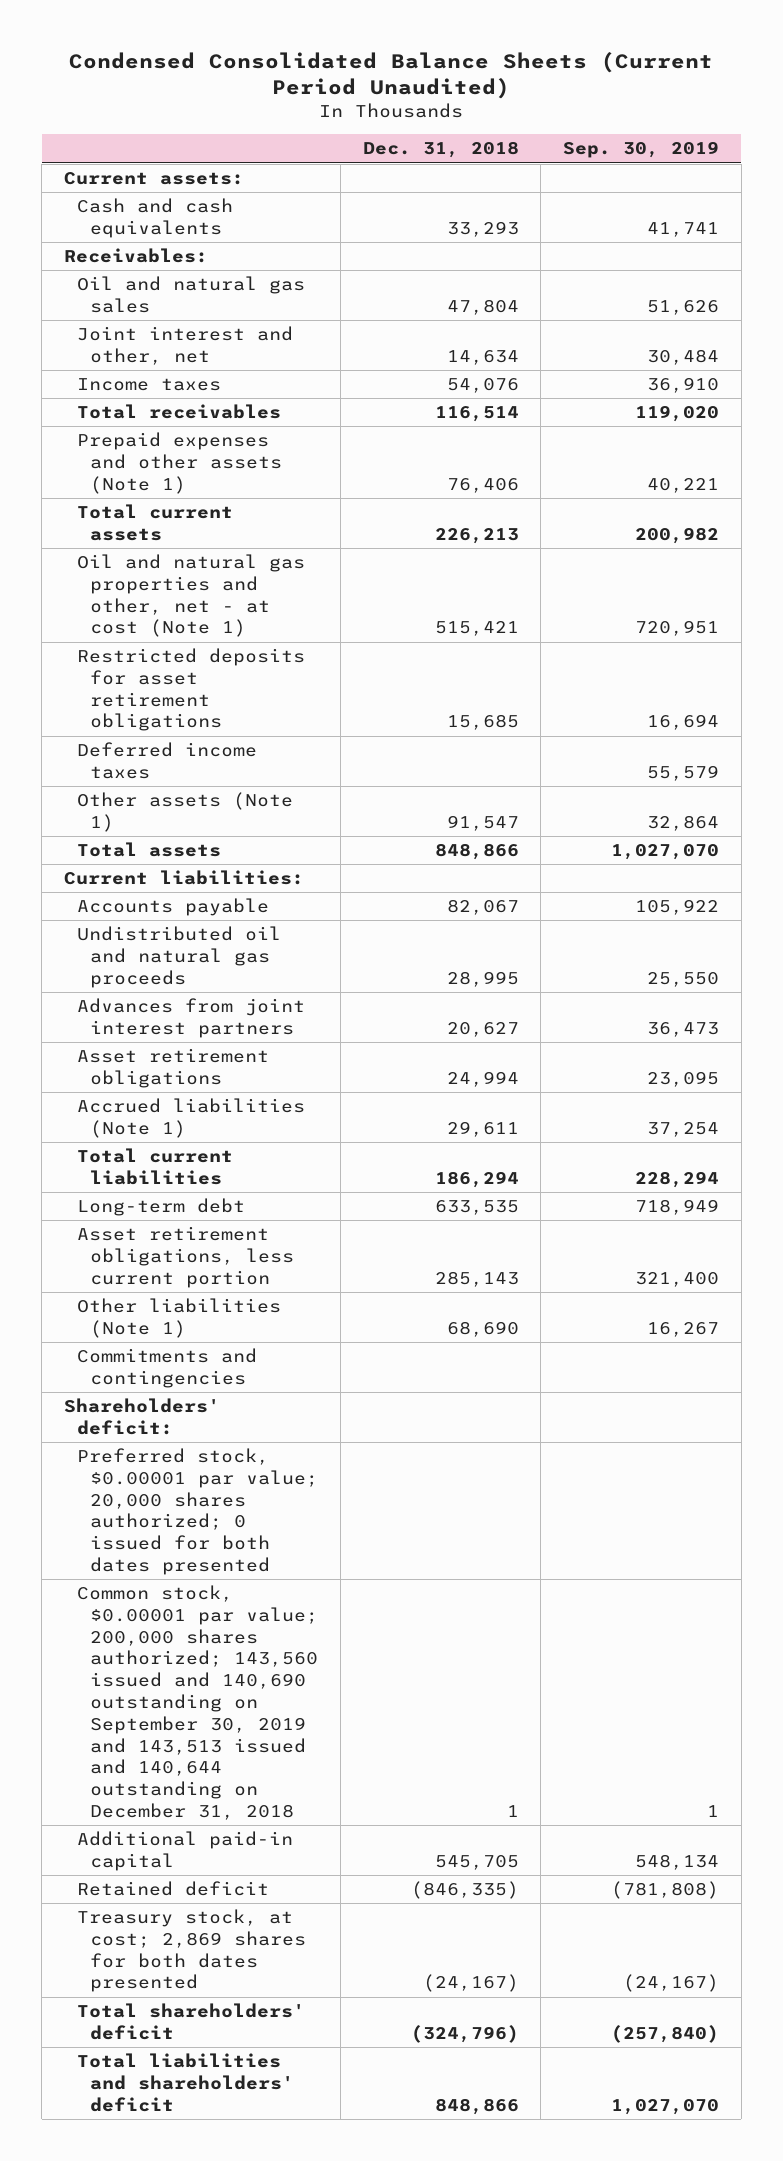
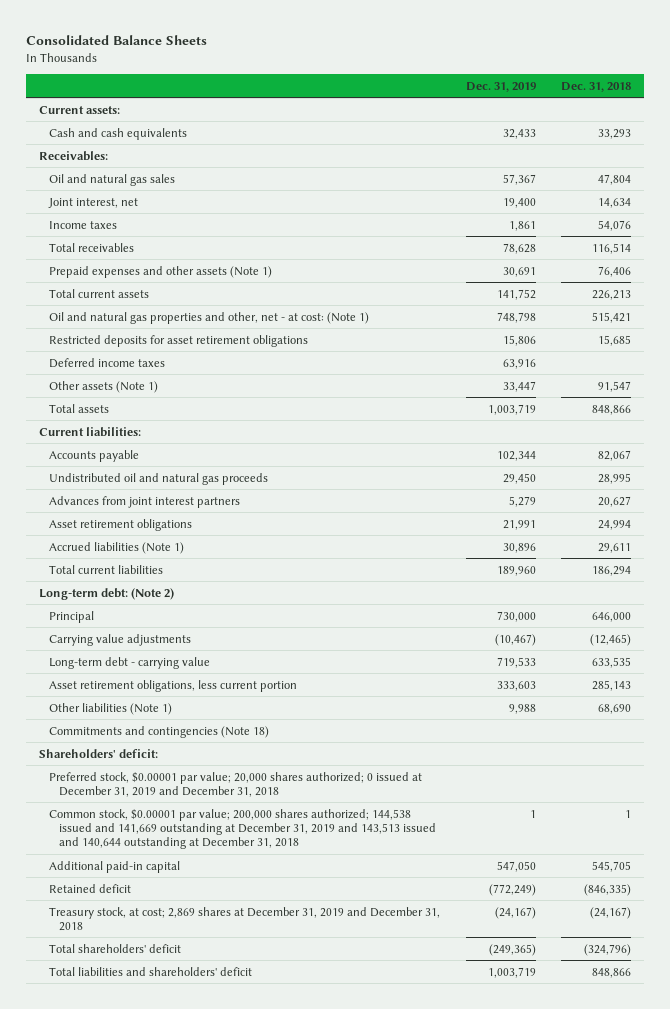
[69,52,714,100] Condensed Consolidated Balance Sheets (Current Period Unaudited) -> [25,35,207,46] Consolidated Balance Sheets
[562,141,719,159] Sep. 30, 2019 -> none
none -> [465,81,536,92] Dec. 31, 2019
[77,326,294,365] Joint interest and other, net -> [48,197,139,208] Joint interest, net
[77,554,306,638] Oil and natural gas properties and other, net - at cost (Note 1) -> [49,311,370,324] Oil and natural gas properties and other, net - at cost: (Note 1)
none -> [38,587,174,600] Long-term debt: (Note 2)
none -> [49,610,95,623] Principal
none -> [49,633,192,646] Carrying value adjustments
[77,1198,246,1217] Long-term debt -> [49,656,211,669] Long-term debt - carrying value
[77,1348,258,1388] Commitments and contingencies -> [49,725,270,738] Commitments and contingencies (Note 18)
[77,1448,319,1575] Preferred stock, $0.00001 par value; 20,000 shares authorized; 0 issued for both dates presented -> [49,771,423,797] Preferred stock, $0.00001 par value; 20,000 shares authorized; 0 issued at December 31, 2019 and December 31, 2018
[77,1585,319,1820] Common stock, $0.00001 par value; 200,000 shares authorized; 143,560 issued and 140,690 outstanding on September 30, 2019 and 143,513 issued and 140,644 outstanding on December 31, 2018 -> [49,808,437,850] Common stock, $0.00001 par value; 200,000 shares authorized; 144,538 issued and 141,669 outstanding at December 31, 2019 and 143,513 issued and 140,644 outstanding at December 31, 2018
[77,1909,307,1993] Treasury stock, at cost; 2,869 shares for both dates presented -> [49,906,441,931] Treasury stock, at cost; 2,869 shares at December 31, 2019 and December 31, 2018

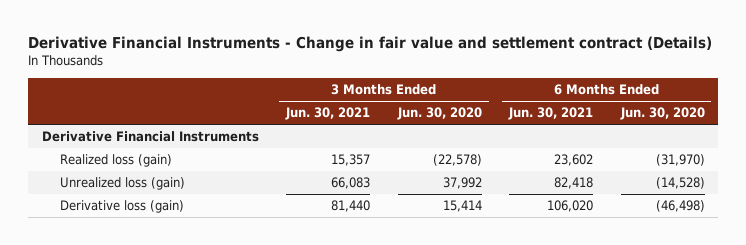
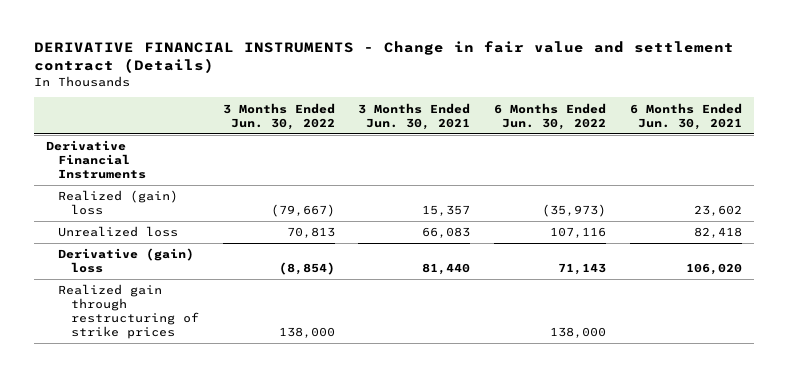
[28,35,713,52] Derivative Financial Instruments - Change in fair value and settlement contract (Details) -> [34,41,735,74] DERIVATIVE FINANCIAL INSTRUMENTS - Change in fair value and settlement contract (Details)
[396,107,482,121] Jun. 30, 2020 -> none
[619,107,705,121] Jun. 30, 2020 -> none
none -> [222,102,335,130] 3 Months Ended Jun. 30, 2022
none -> [494,102,607,130] 6 Months Ended Jun. 30, 2022
[59,154,172,168] Realized loss (gain) -> [58,190,179,216] Realized (gain) loss
[59,177,185,191] Unrealized loss (gain) -> [58,226,179,238] Unrealized loss
[59,200,184,214] Derivative loss (gain) -> [58,248,195,274] Derivative (gain) loss
none -> [58,284,199,339] Realized gain through restructuring of strike prices

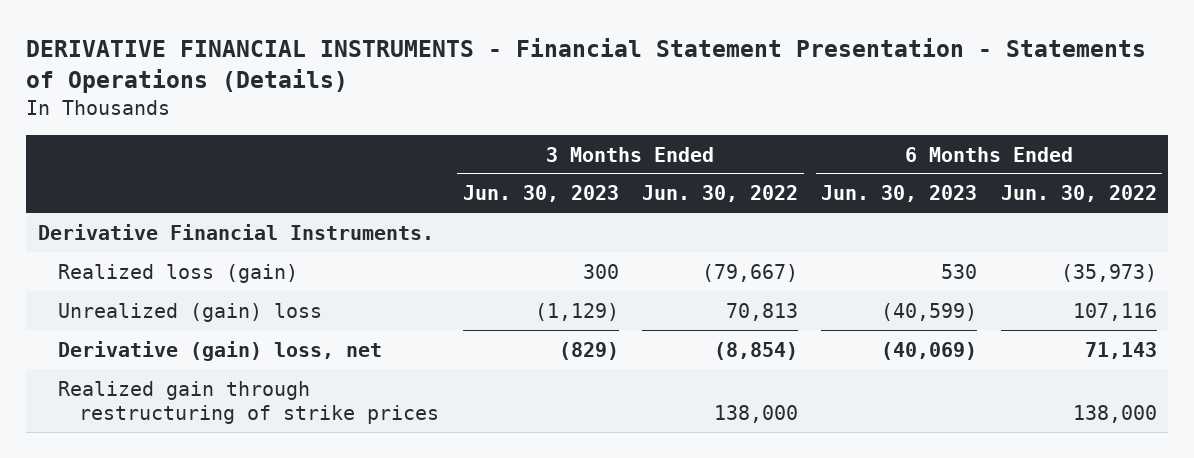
[34,41,735,74] DERIVATIVE FINANCIAL INSTRUMENTS - Change in fair value and settlement contract (Details) -> [25,37,1146,93] DERIVATIVE FINANCIAL INSTRUMENTS - Financial Statement Presentation - Statements of Operations (Details)
[358,102,471,130] 3 Months Ended Jun. 30, 2021 -> none
[629,102,742,130] 6 Months Ended Jun. 30, 2021 -> none
none -> [462,185,619,203] Jun. 30, 2023
none -> [821,185,978,203] Jun. 30, 2023
[46,140,147,180] Derivative Financial Instruments -> [37,223,434,240] Derivative Financial Instruments.
[58,190,179,216] Realized (gain) loss -> [58,263,299,283] Realized loss (gain)
[58,226,179,238] Unrealized loss -> [58,302,323,322] Unrealized (gain) loss
[58,248,195,274] Derivative (gain) loss -> [58,340,383,361] Derivative (gain) loss, net

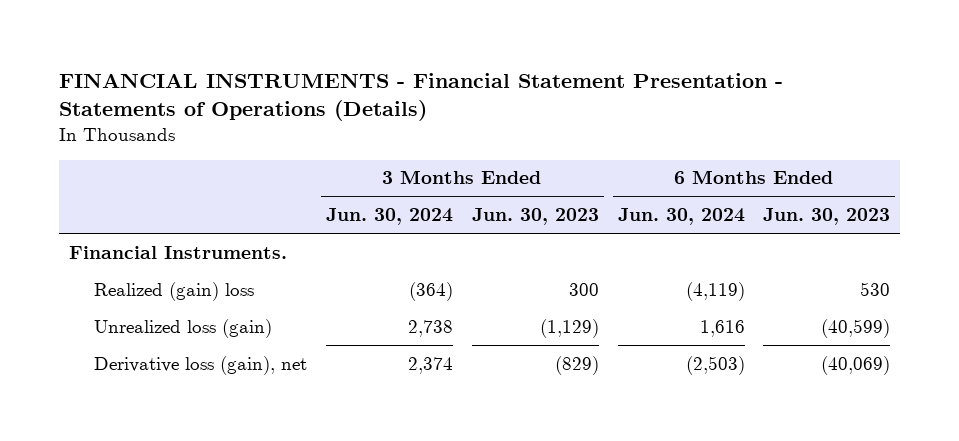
[25,37,1146,93] DERIVATIVE FINANCIAL INSTRUMENTS - Financial Statement Presentation - Statements of Operations (Details) -> [59,72,784,122] FINANCIAL INSTRUMENTS - Financial Statement Presentation - Statements of Operations (Details)
[642,185,799,203] Jun. 30, 2022 -> none
[1000,185,1157,203] Jun. 30, 2022 -> none
none -> [326,208,454,226] Jun. 30, 2024
none -> [617,208,745,226] Jun. 30, 2024
[58,380,440,424] Realized gain through restructuring of strike prices -> none
[37,223,434,240] Derivative Financial Instruments. -> [68,245,287,259] Financial Instruments.
[58,263,299,283] Realized loss (gain) -> [94,281,255,301] Realized (gain) loss
[58,302,323,322] Unrealized (gain) loss -> [94,318,273,338] Unrealized loss (gain)
[58,340,383,361] Derivative (gain) loss, net -> [94,355,308,375] Derivative loss (gain), net

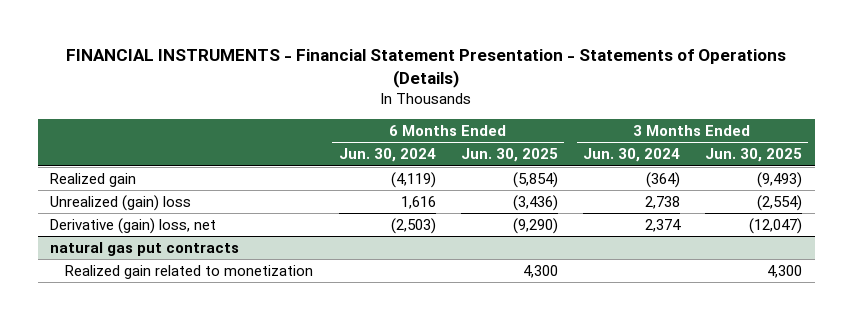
[471,208,599,226] Jun. 30, 2023 -> none
[763,208,891,226] Jun. 30, 2023 -> none
none -> [460,148,558,163] Jun. 30, 2025
none -> [705,148,803,163] Jun. 30, 2025
[68,245,287,259] Financial Instruments. -> none
[94,281,255,301] Realized (gain) loss -> [50,172,137,187] Realized gain
[94,318,273,338] Unrealized loss (gain) -> [50,194,192,211] Unrealized (gain) loss
[94,355,308,375] Derivative loss (gain), net -> [50,217,217,234] Derivative (gain) loss, net
none -> [50,241,240,256] natural gas put contracts
none -> [65,264,314,279] Realized gain related to monetization

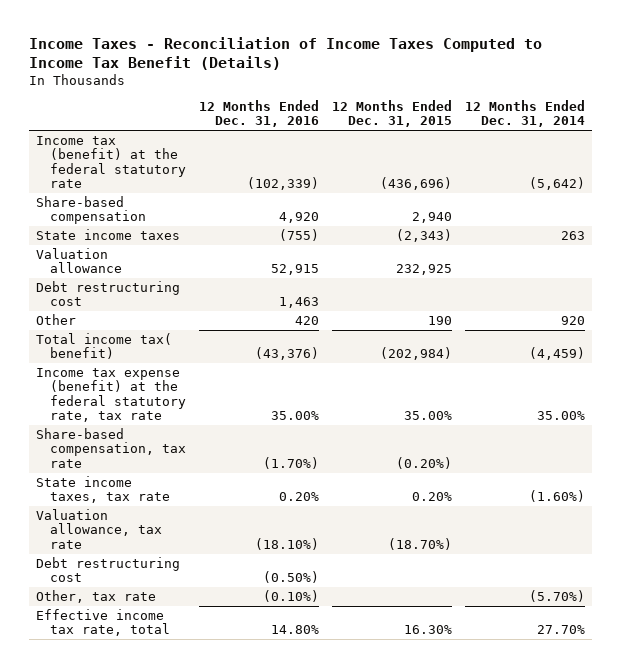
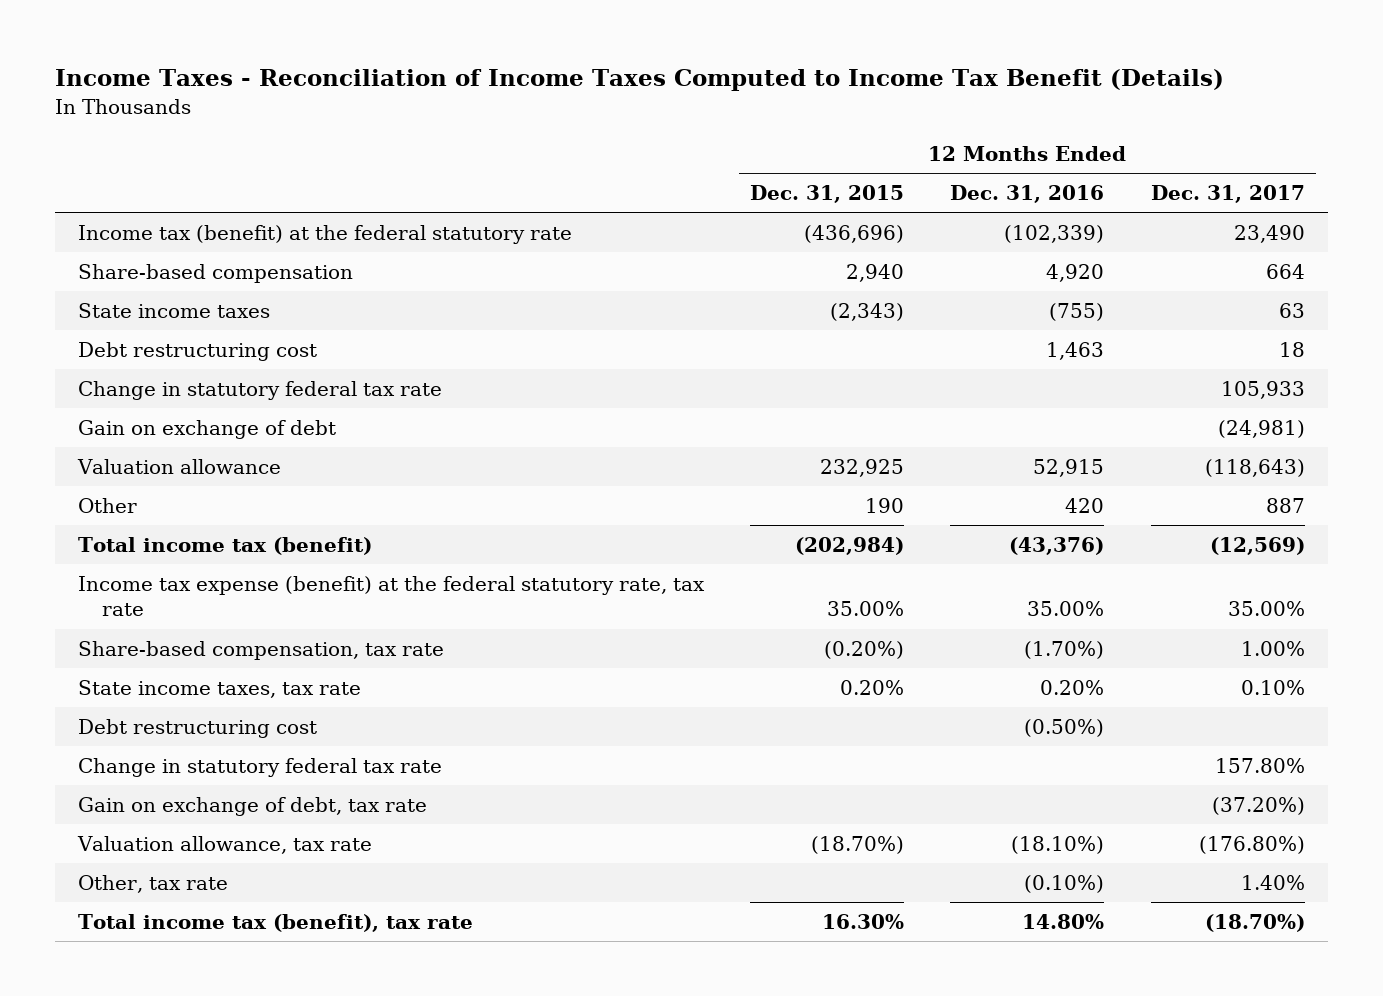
[465,99,586,128] 12 Months Ended Dec. 31, 2014 -> none
none -> [1150,185,1305,204] Dec. 31, 2017
none -> [78,381,443,401] Change in statutory federal tax rate
none -> [78,420,337,440] Gain on exchange of debt
[35,247,123,274] Valuation allowance -> [77,459,282,475] Valuation allowance
[35,332,172,360] Total income tax( benefit) -> [78,537,373,556] Total income tax (benefit)
none -> [78,758,443,778] Change in statutory federal tax rate
none -> [78,797,428,817] Gain on exchange of debt, tax rate
[35,508,163,549] Valuation allowance, tax rate -> [77,836,373,855] Valuation allowance, tax rate
[35,608,171,637] Effective income tax rate, total -> [78,914,474,933] Total income tax (benefit), tax rate

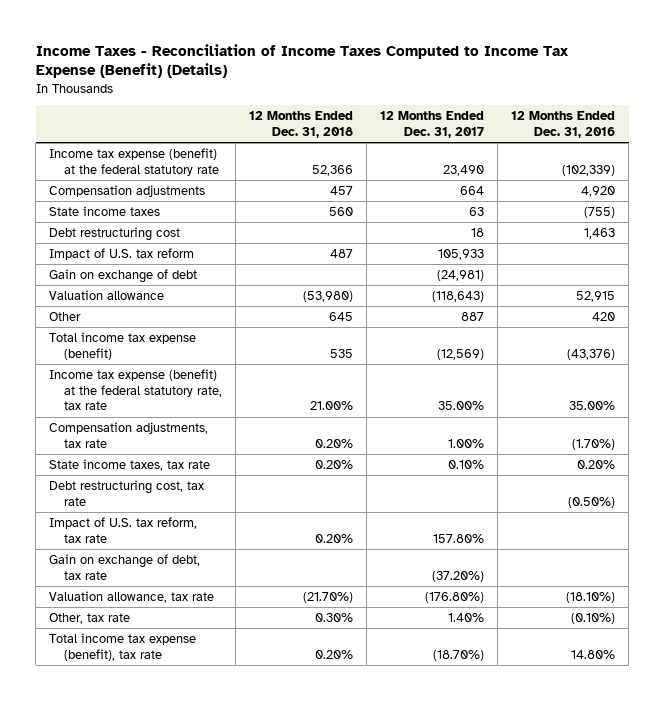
[55,69,1225,92] Income Taxes - Reconciliation of Income Taxes Computed to Income Tax Benefit (Details) -> [35,43,568,79] Income Taxes - Reconciliation of Income Taxes Computed to Income Tax Expense (Benefit) (Details)
[750,185,905,204] Dec. 31, 2015 -> none
none -> [249,111,354,139] 12 Months Ended Dec. 31, 2018
[78,225,573,245] Income tax (benefit) at the federal statutory rate -> [49,147,220,176] Income tax expense (benefit) at the federal statutory rate
[78,264,354,284] Share-based compensation -> [49,184,206,197] Compensation adjustments
[78,381,443,401] Change in statutory federal tax rate -> [49,247,195,260] Impact of U.S. tax reform
[78,537,373,556] Total income tax (benefit) -> [49,331,197,360] Total income tax expense (benefit)
[78,641,445,661] Share-based compensation, tax rate -> [49,421,209,448] Compensation adjustments, tax rate
[78,719,318,739] Debt restructuring cost -> [49,479,205,506] Debt restructuring cost, tax rate
[78,758,443,778] Change in statutory federal tax rate -> [49,516,198,543] Impact of U.S. tax reform, tax rate
[78,914,474,933] Total income tax (benefit), tax rate -> [49,632,197,661] Total income tax expense (benefit), tax rate

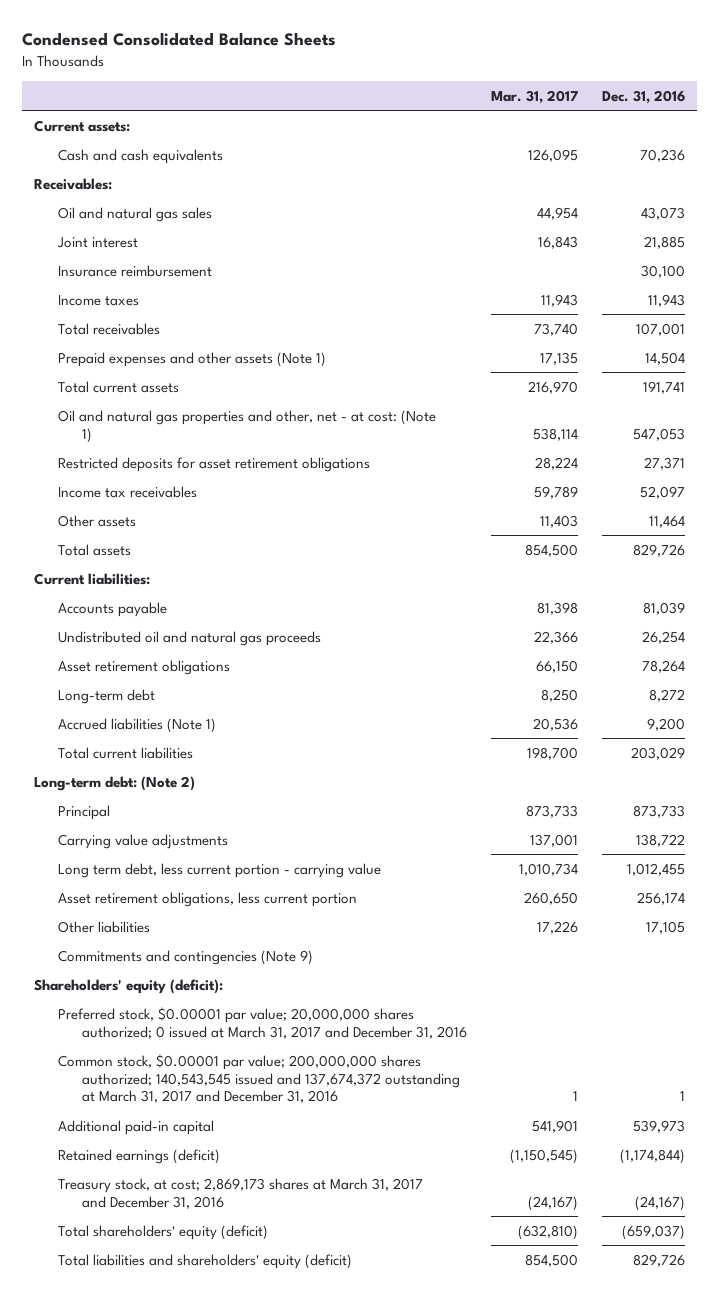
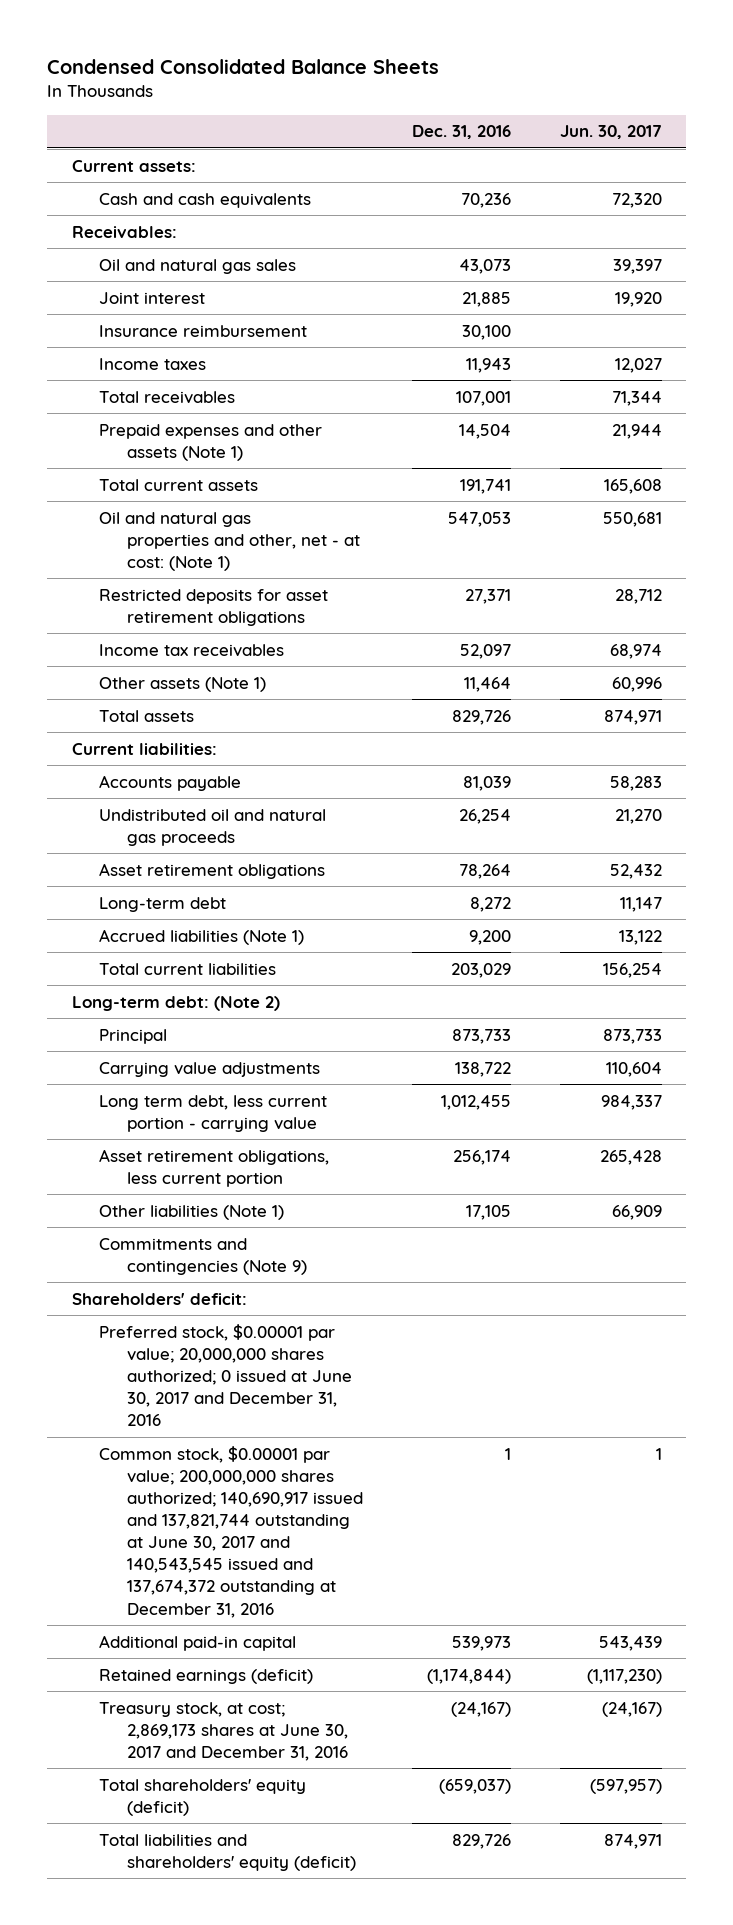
[491,89,579,104] Mar. 31, 2017 -> none
none -> [559,125,662,140] Jun. 30, 2017
[57,514,136,527] Other assets -> [99,676,267,692] Other assets (Note 1)
[57,920,150,933] Other liabilities -> [99,1204,285,1220] Other liabilities (Note 1)
[33,978,223,994] Shareholders' equity (deficit): -> [71,1292,247,1305] Shareholders' deficit:
[57,1006,468,1039] Preferred stock, $0.00001 par value; 20,000,000 shares authorized; 0 issued at March 31, 2017 and December 31, 2016 -> [99,1323,352,1427] Preferred stock, $0.00001 par value; 20,000,000 shares authorized; 0 issued at June 30, 2017 and December 31, 2016
[57,1053,461,1104] Common stock, $0.00001 par value; 200,000,000 shares authorized; 140,543,545 issued and 137,674,372 outstanding at March 31, 2017 and December 31, 2016 -> [99,1445,363,1618] Common stock, $0.00001 par value; 200,000,000 shares authorized; 140,690,917 issued and 137,821,744 outstanding at June 30, 2017 and 140,543,545 issued and 137,674,372 outstanding at December 31, 2016
[57,1177,423,1209] Treasury stock, at cost; 2,869,173 shares at March 31, 2017 and December 31, 2016 -> [99,1701,348,1761] Treasury stock, at cost; 2,869,173 shares at June 30, 2017 and December 31, 2016

